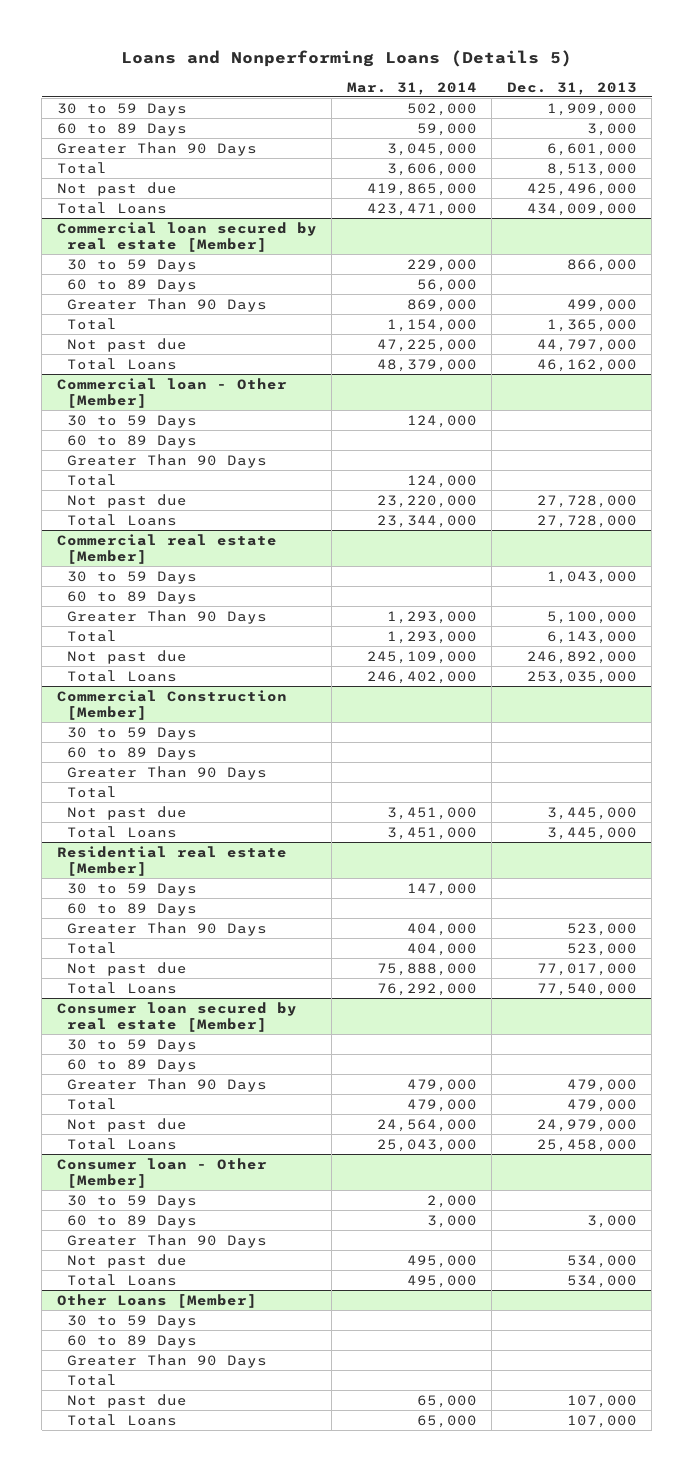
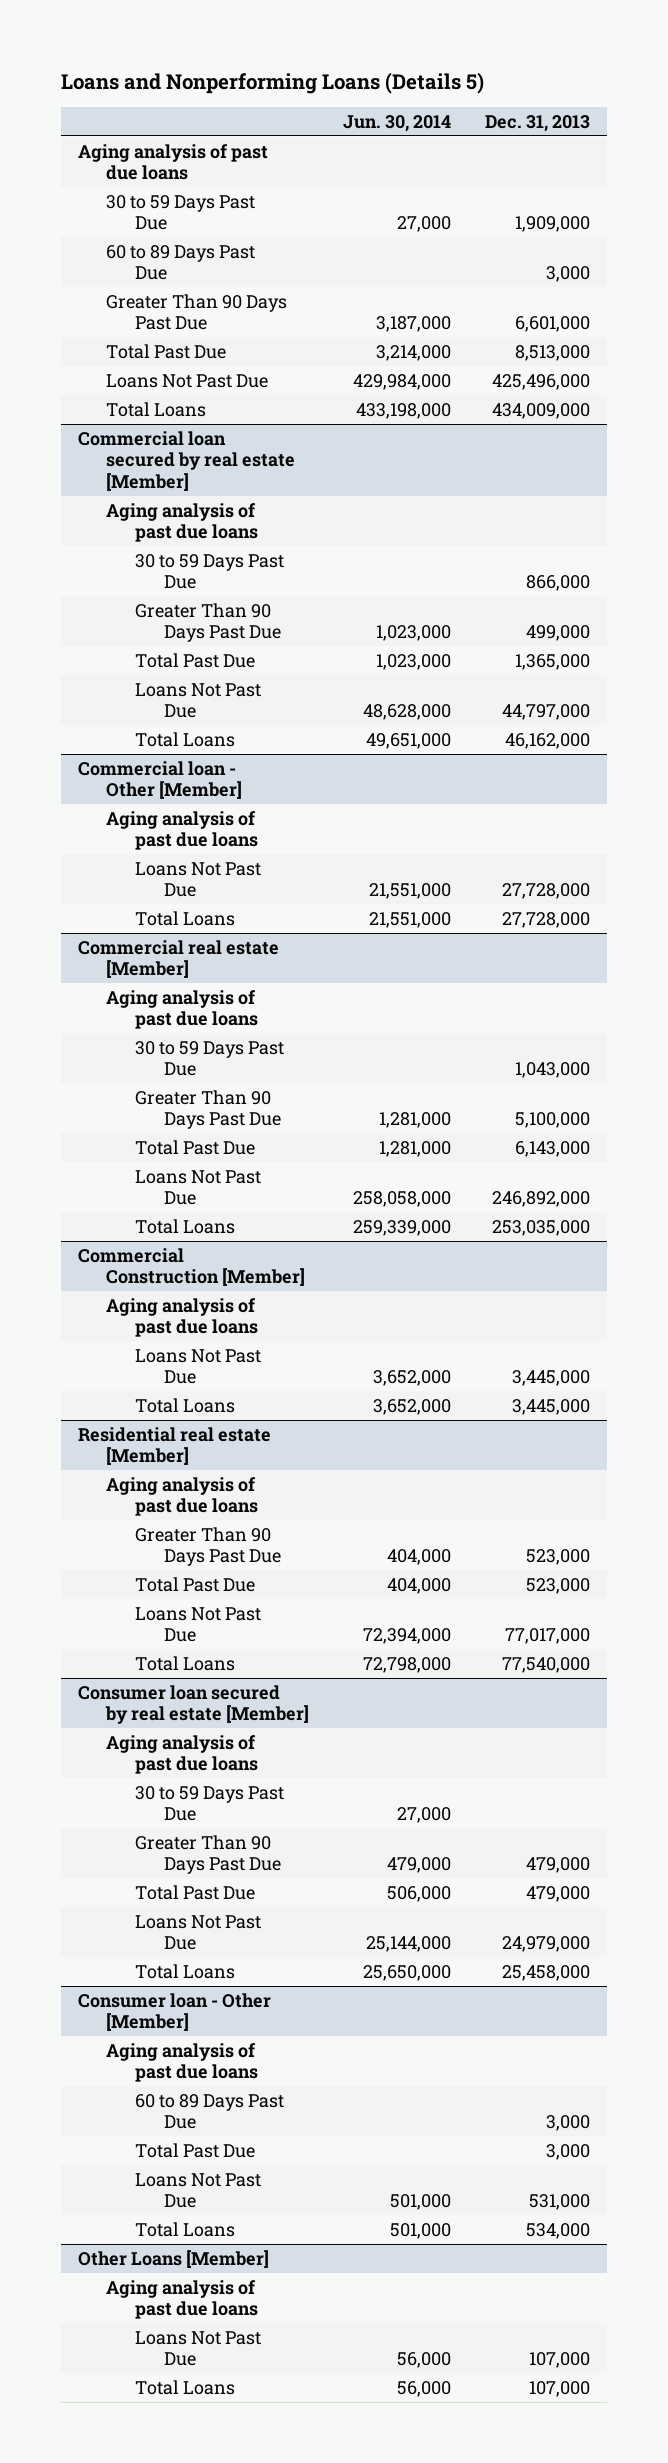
[346,81,477,95] Mar. 31, 2014 -> none
none -> [343,114,452,132] Jun. 30, 2014
none -> [77,143,268,181] Aging analysis of past due loans
[56,102,187,116] 30 to 59 Days -> [106,194,256,231] 30 to 59 Days Past Due
[56,122,187,136] 60 to 89 Days -> [106,244,256,281] 60 to 89 Days Past Due
[56,141,257,156] Greater Than 90 Days -> [106,293,288,331] Greater Than 90 Days Past Due
[56,161,107,174] Total -> [106,343,227,359] Total Past Due
[56,181,177,196] Not past due -> [106,373,269,388] Loans Not Past Due
[67,278,198,292] 60 to 89 Days -> none
none -> [106,502,259,543] Aging analysis of past due loans
[67,258,198,272] 30 to 59 Days -> [135,553,285,590] 30 to 59 Days Past Due
[67,297,268,312] Greater Than 90 Days -> [135,602,281,643] Greater Than 90 Days Past Due
[67,317,118,330] Total -> [135,652,256,668] Total Past Due
[67,337,188,352] Not past due -> [135,682,262,719] Loans Not Past Due
[67,414,198,428] 30 to 59 Days -> none
[67,434,198,448] 60 to 89 Days -> none
[67,453,268,468] Greater Than 90 Days -> none
[67,473,118,486] Total -> none
none -> [106,810,259,851] Aging analysis of past due loans
[67,493,188,508] Not past due -> [135,861,262,898] Loans Not Past Due
[67,590,198,604] 60 to 89 Days -> none
none -> [106,989,259,1030] Aging analysis of past due loans
[67,570,198,584] 30 to 59 Days -> [135,1040,285,1077] 30 to 59 Days Past Due
[67,609,268,624] Greater Than 90 Days -> [135,1089,281,1130] Greater Than 90 Days Past Due
[67,629,118,642] Total -> [135,1139,256,1155] Total Past Due
[67,649,188,664] Not past due -> [135,1169,262,1206] Loans Not Past Due
[67,726,198,740] 30 to 59 Days -> none
[67,746,198,760] 60 to 89 Days -> none
[67,765,268,780] Greater Than 90 Days -> none
[67,785,118,798] Total -> none
none -> [106,1297,259,1338] Aging analysis of past due loans
[67,805,188,820] Not past due -> [135,1348,262,1385] Loans Not Past Due
[67,882,198,896] 30 to 59 Days -> none
[67,902,198,916] 60 to 89 Days -> none
none -> [106,1476,259,1517] Aging analysis of past due loans
[67,921,268,936] Greater Than 90 Days -> [135,1526,281,1567] Greater Than 90 Days Past Due
[67,941,118,954] Total -> [135,1576,256,1592] Total Past Due
[67,961,188,976] Not past due -> [135,1606,262,1643] Loans Not Past Due
[67,1058,198,1072] 60 to 89 Days -> none
none -> [106,1734,259,1775] Aging analysis of past due loans
[67,1038,198,1052] 30 to 59 Days -> [135,1785,285,1822] 30 to 59 Days Past Due
[67,1077,268,1092] Greater Than 90 Days -> [135,1834,281,1875] Greater Than 90 Days Past Due
[67,1097,118,1110] Total -> [135,1884,256,1900] Total Past Due
[67,1117,188,1132] Not past due -> [135,1914,262,1951] Loans Not Past Due
[67,1194,198,1208] 30 to 59 Days -> none
[67,1233,268,1248] Greater Than 90 Days -> none
none -> [106,2042,259,2083] Aging analysis of past due loans
[67,1214,198,1228] 60 to 89 Days -> [135,2093,285,2130] 60 to 89 Days Past Due
none -> [135,2142,256,2158] Total Past Due
[67,1253,188,1268] Not past due -> [135,2172,262,2209] Loans Not Past Due
[566,1254,637,1268] 534,000 -> [529,2194,591,2211] 531,000
[67,1314,198,1328] 30 to 59 Days -> none
[67,1334,198,1348] 60 to 89 Days -> none
[67,1353,268,1368] Greater Than 90 Days -> none
[67,1373,118,1386] Total -> none
none -> [106,2279,259,2320] Aging analysis of past due loans
[67,1393,188,1408] Not past due -> [135,2330,262,2367] Loans Not Past Due

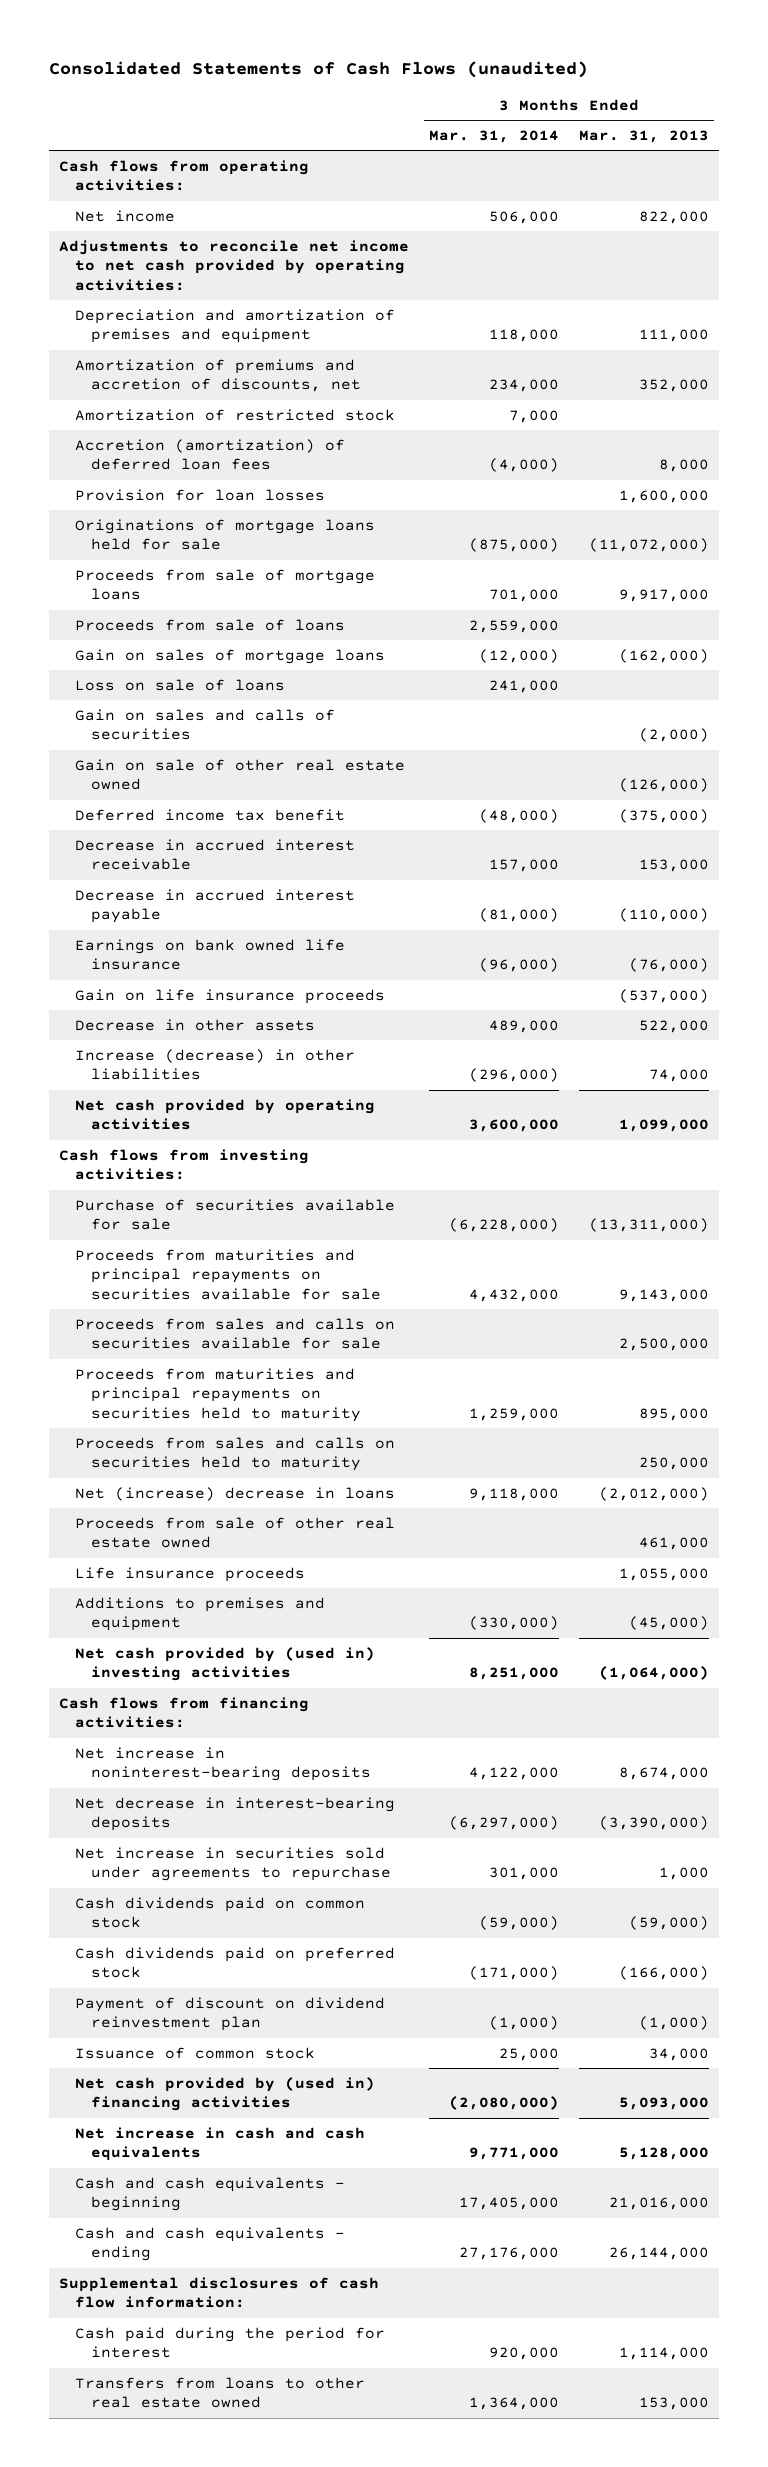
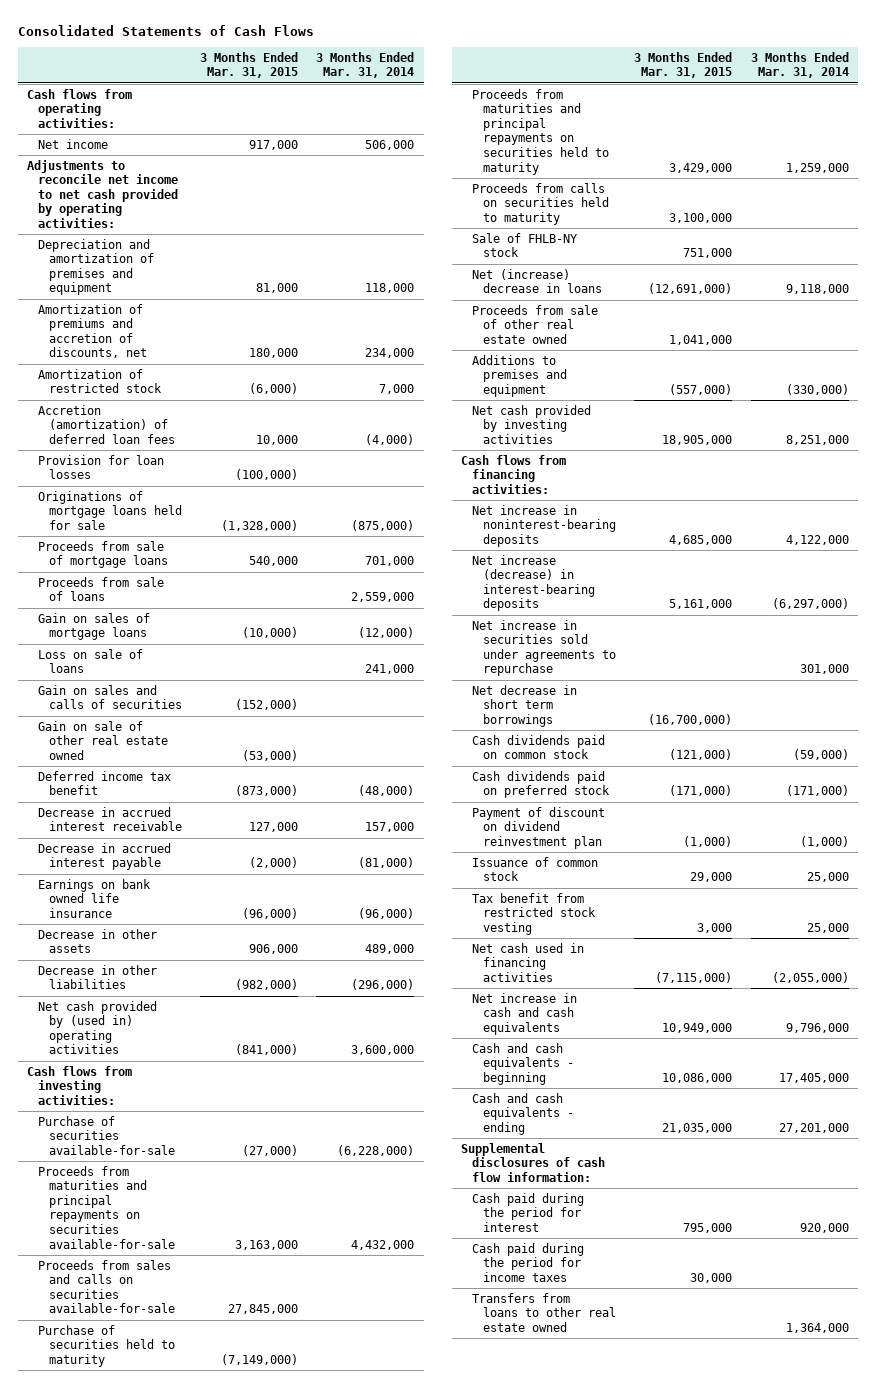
[49,61,589,79] Consolidated Statements of Cash Flows (unaudited) -> [17,24,314,36] Consolidated Statements of Cash Flows
[578,130,709,144] Mar. 31, 2013 -> none
none -> [200,51,299,79] 3 Months Ended Mar. 31, 2015
[74,988,385,1004] Gain on life insurance proceeds -> none
[74,1048,355,1081] Increase (decrease) in other liabilities -> [37,964,157,990] Decrease in other liabilities
[74,1098,375,1131] Net cash provided by operating activities -> [37,1000,157,1055] Net cash provided by (used in) operating activities
[74,1198,395,1231] Purchase of securities available for sale -> [37,1115,175,1155] Purchase of securities available-for-sale
[74,1248,381,1300] Proceeds from maturities and principal repayments on securities available for sale -> [37,1165,175,1249] Proceeds from maturities and principal repayments on securities available-for-sale
[74,1317,395,1350] Proceeds from sales and calls on securities available for sale -> [37,1259,175,1314] Proceeds from sales and calls on securities available-for-sale
none -> [37,1324,175,1367] Purchase of securities held to maturity
[74,1436,395,1472] Proceeds from sales and calls on securities held to maturity -> [472,182,610,225] Proceeds from calls on securities held to maturity
none -> [472,232,579,258] Sale of FHLB-NY stock
[74,1566,305,1582] Life insurance proceeds -> none
[74,1646,375,1682] Net cash provided by (used in) investing activities -> [472,404,592,444] Net cash provided by investing activities
[74,1796,395,1832] Net decrease in interest-bearing deposits -> [472,554,596,612] Net increase (decrease) in interest-bearing deposits
none -> [472,684,578,727] Net decrease in short term borrowings
none -> [472,892,597,935] Tax benefit from restricted stock vesting
[74,2076,375,2112] Net cash provided by (used in) financing activities -> [472,942,585,982] Net cash used in financing activities
[448,2096,559,2111] (2,080,000) -> [771,971,849,983] (2,055,000)
[468,2147,559,2161] 9,771,000 -> [785,1022,849,1033] 9,796,000
[458,2247,559,2261] 27,176,000 -> [778,1122,849,1133] 27,201,000
none -> [472,1242,585,1282] Cash paid during the period for income taxes

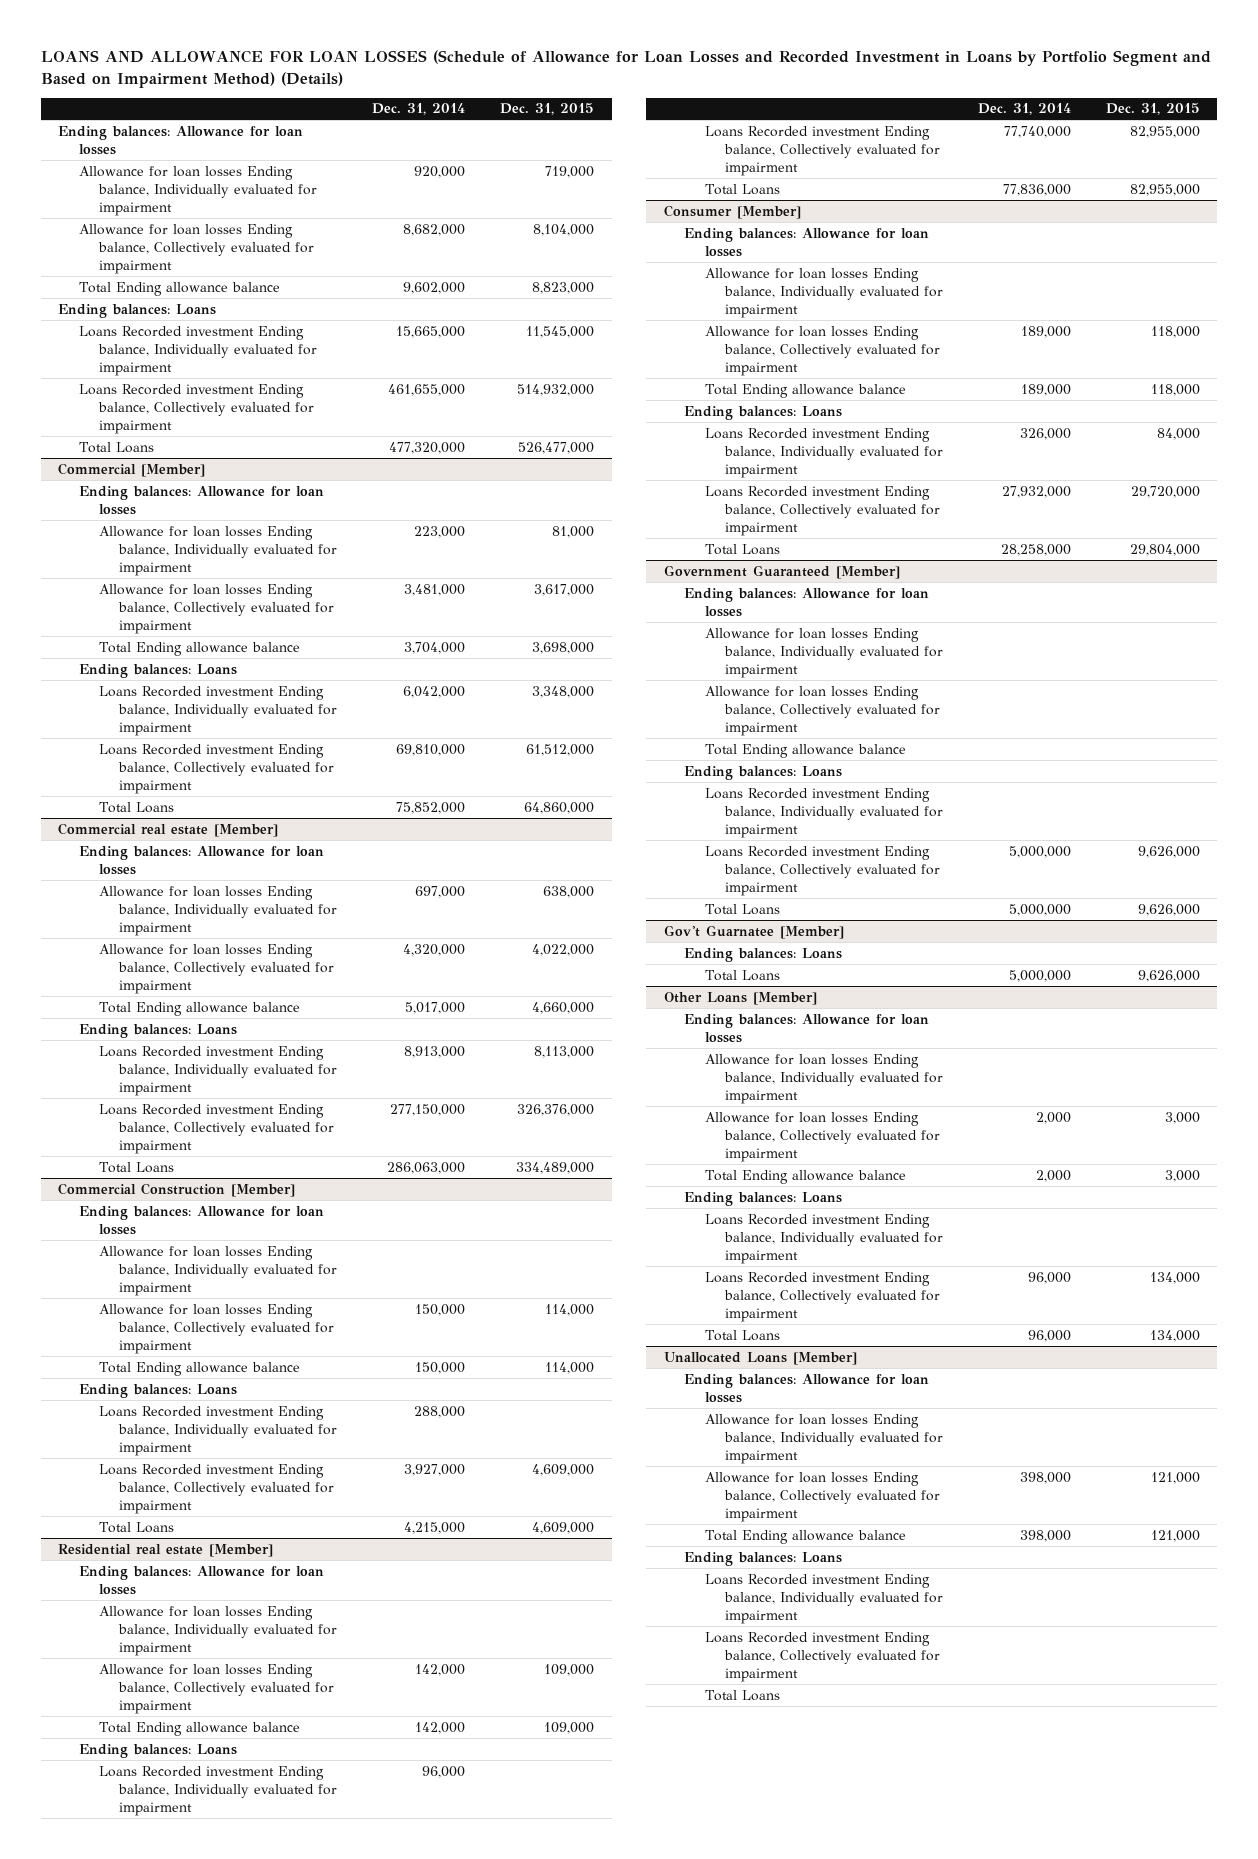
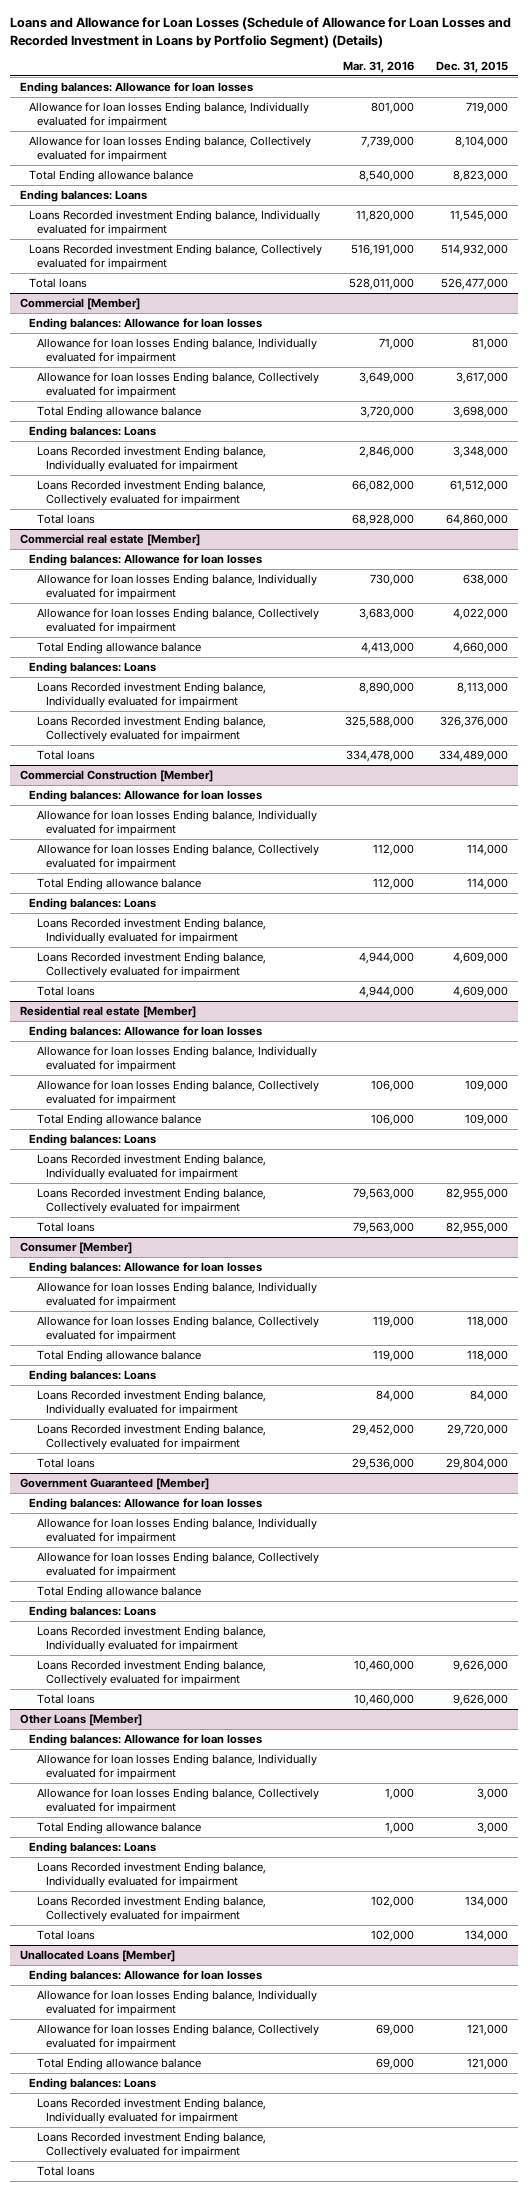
[40,50,1211,88] LOANS AND ALLOWANCE FOR LOAN LOSSES (Schedule of Allowance for Loan Losses and Recorded Investment in Loans by Portfolio Segment and Based on Impairment Method) (Details) -> [9,17,511,48] Loans and Allowance for Loan Losses (Schedule of Allowance for Loan Losses and Recorded Investment in Loans by Portfolio Segment) (Details)
[372,103,466,116] Dec. 31, 2014 -> none
none -> [343,60,415,73] Mar. 31, 2016
[78,441,154,453] Total Loans -> [28,277,87,288] Total loans
[98,801,174,813] Total Loans -> [37,513,96,524] Total loans
[98,1161,174,1173] Total Loans -> [37,749,96,760] Total loans
[98,1521,174,1533] Total Loans -> [37,985,96,996] Total loans
[704,183,780,195] Total Loans -> [37,1221,96,1232] Total loans
[704,543,780,555] Total Loans -> [37,1457,96,1468] Total loans
[663,924,844,939] Gov't Guarnatee [Member] -> none
[684,947,843,962] Ending balances: Loans -> none
[704,969,780,981] Total Loans -> none
[704,903,780,915] Total Loans -> [37,1693,96,1704] Total loans
[704,1329,780,1341] Total Loans -> [37,1929,96,1940] Total loans
[704,1689,780,1701] Total Loans -> [37,2165,96,2176] Total loans

